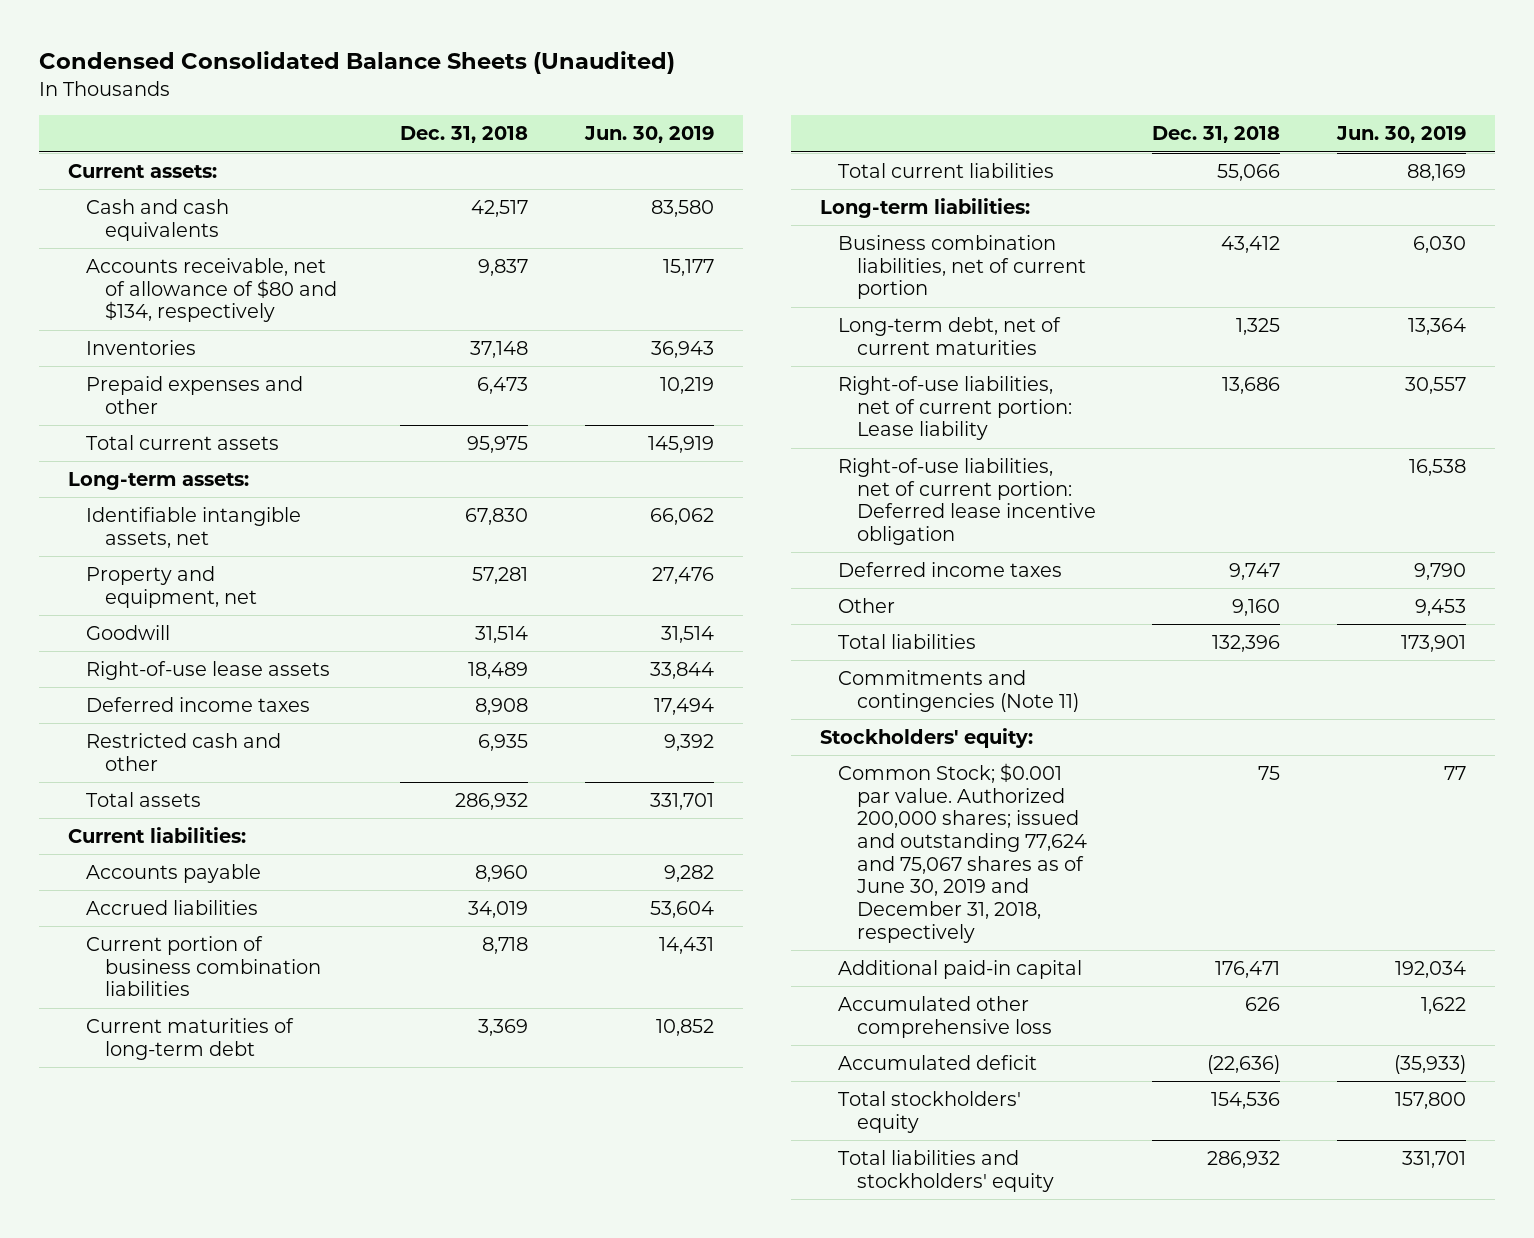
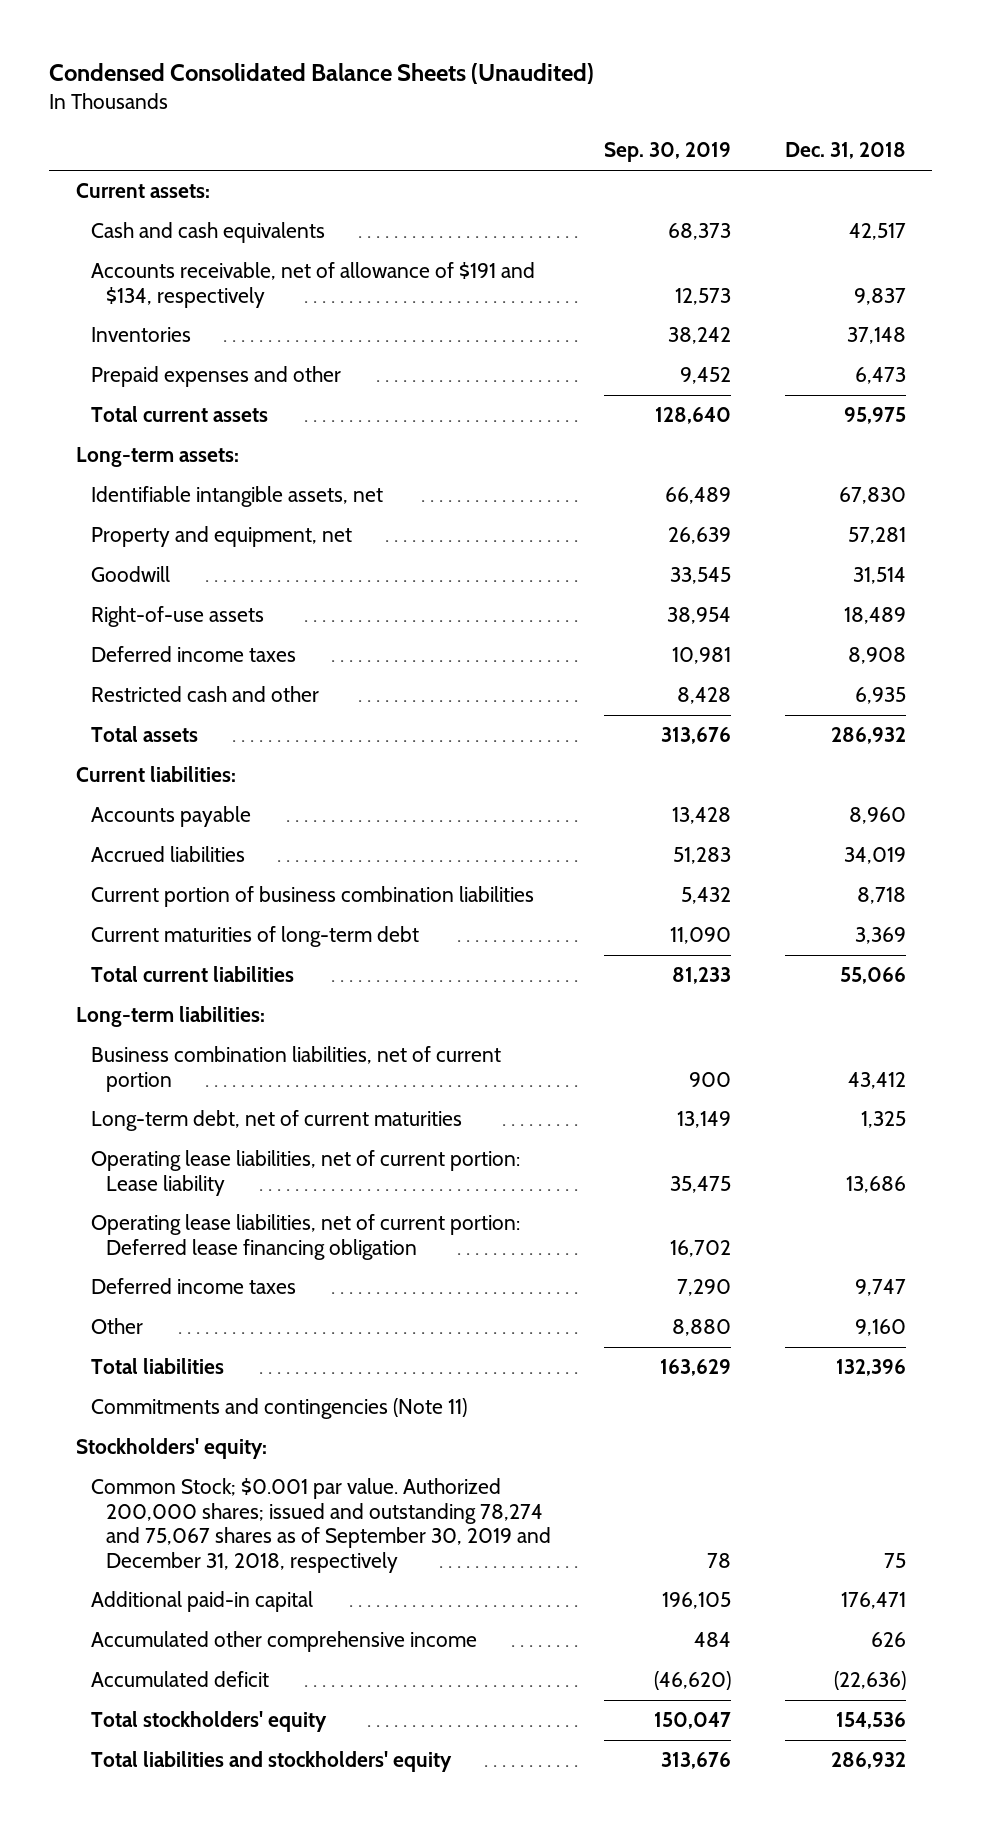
[584,126,715,144] Jun. 30, 2019 -> none
none -> [604,142,732,163] Sep. 30, 2019
[86,257,337,323] Accounts receivable, net of allowance of $80 and $134, respectively -> [90,262,535,308] Accounts receivable, net of allowance of $191 and $134, respectively
[86,660,331,680] Right-of-use lease assets -> [90,606,264,628] Right-of-use assets
[838,375,1072,441] Right-of-use liabilities, net of current portion: Lease liability -> [90,1150,520,1196] Operating lease liabilities, net of current portion: Lease liability
[838,457,1096,546] Right-of-use liabilities, net of current portion: Deferred lease incentive obligation -> [90,1214,520,1260] Operating lease liabilities, net of current portion: Deferred lease financing obligation
[838,762,1087,943] Common Stock; $0.001 par value. Authorized 200,000 shares; issued and outstanding 77,624 and 75,067 shares as of June 30, 2019 and December 31, 2018, respectively -> [90,1478,552,1573] Common Stock; $0.001 par value. Authorized 200,000 shares; issued and outstanding 78,274 and 75,067 shares as of September 30, 2019 and December 31, 2018, respectively
[838,995,1052,1038] Accumulated other comprehensive loss -> [90,1631,477,1653] Accumulated other comprehensive income

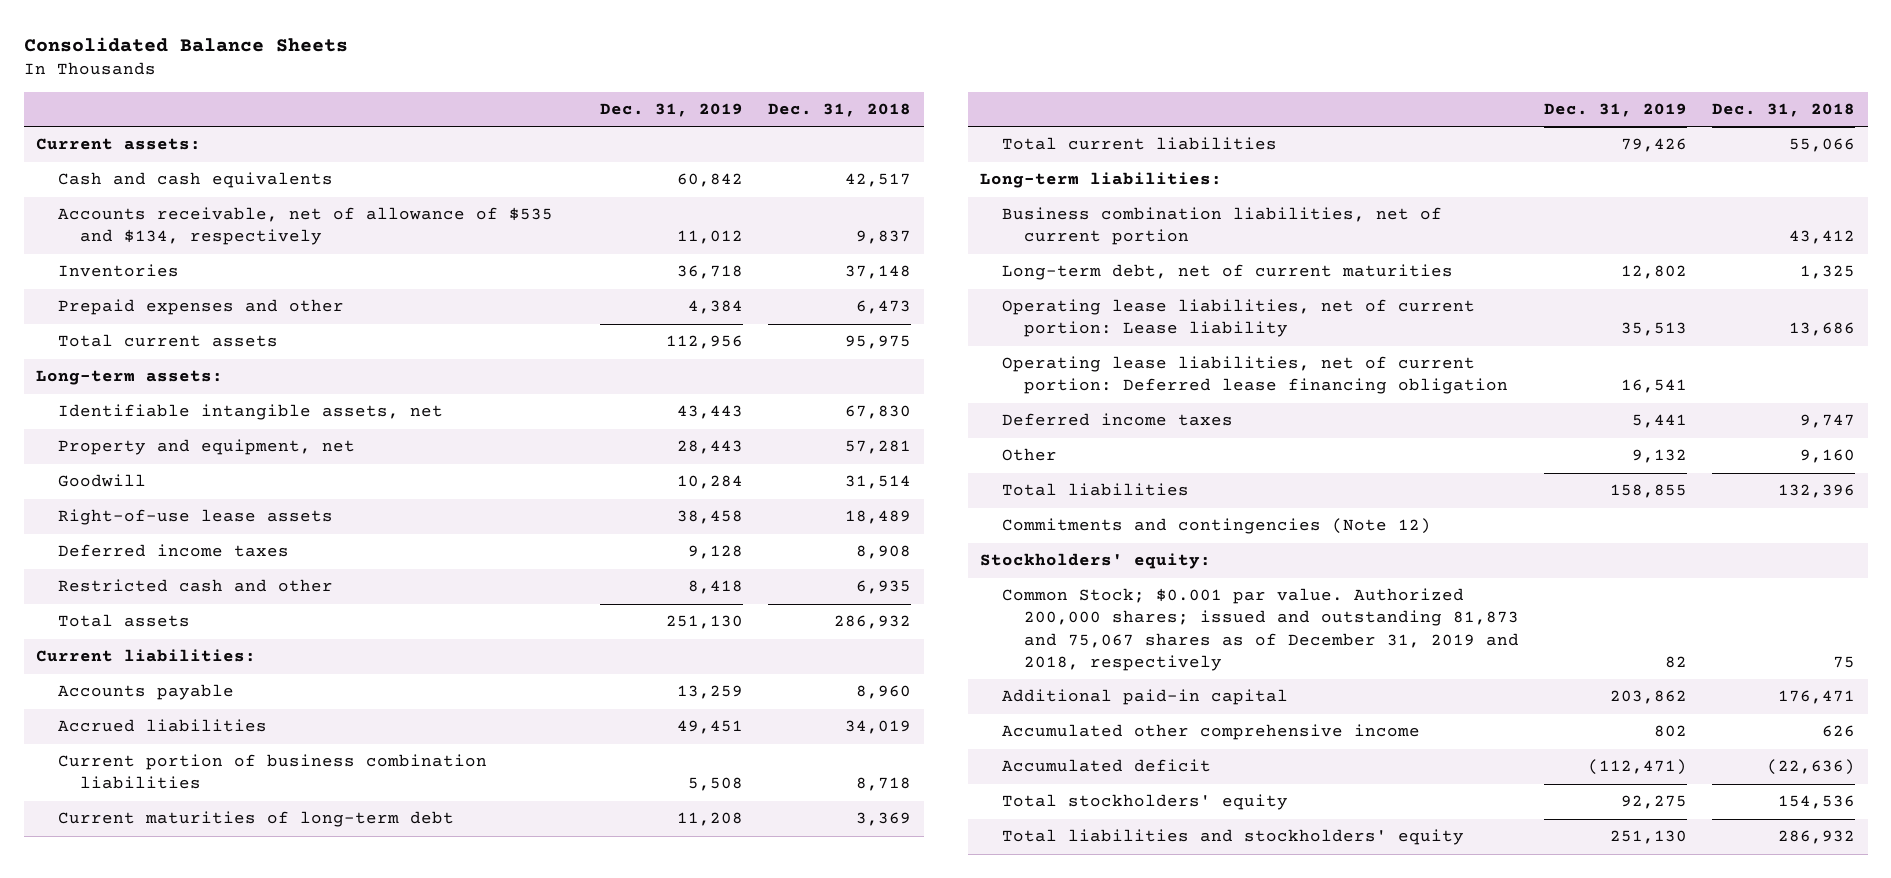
[49,63,595,85] Condensed Consolidated Balance Sheets (Unaudited) -> [23,36,348,52] Consolidated Balance Sheets
[604,142,732,163] Sep. 30, 2019 -> none
none -> [600,103,744,118] Dec. 31, 2019
[90,262,535,308] Accounts receivable, net of allowance of $191 and $134, respectively -> [58,207,554,246] Accounts receivable, net of allowance of $535 and $134, respectively
[90,606,264,628] Right-of-use assets -> [58,509,334,526] Right-of-use lease assets
[90,1398,467,1420] Commitments and contingencies (Note 11) -> [1002,518,1432,535] Commitments and contingencies (Note 12)
[90,1478,552,1573] Common Stock; $0.001 par value. Authorized 200,000 shares; issued and outstanding 78,274 and 75,067 shares as of September 30, 2019 and December 31, 2018, respectively -> [1002,588,1519,671] Common Stock; $0.001 par value. Authorized 200,000 shares; issued and outstanding 81,873 and 75,067 shares as of December 31, 2019 and 2018, respectively

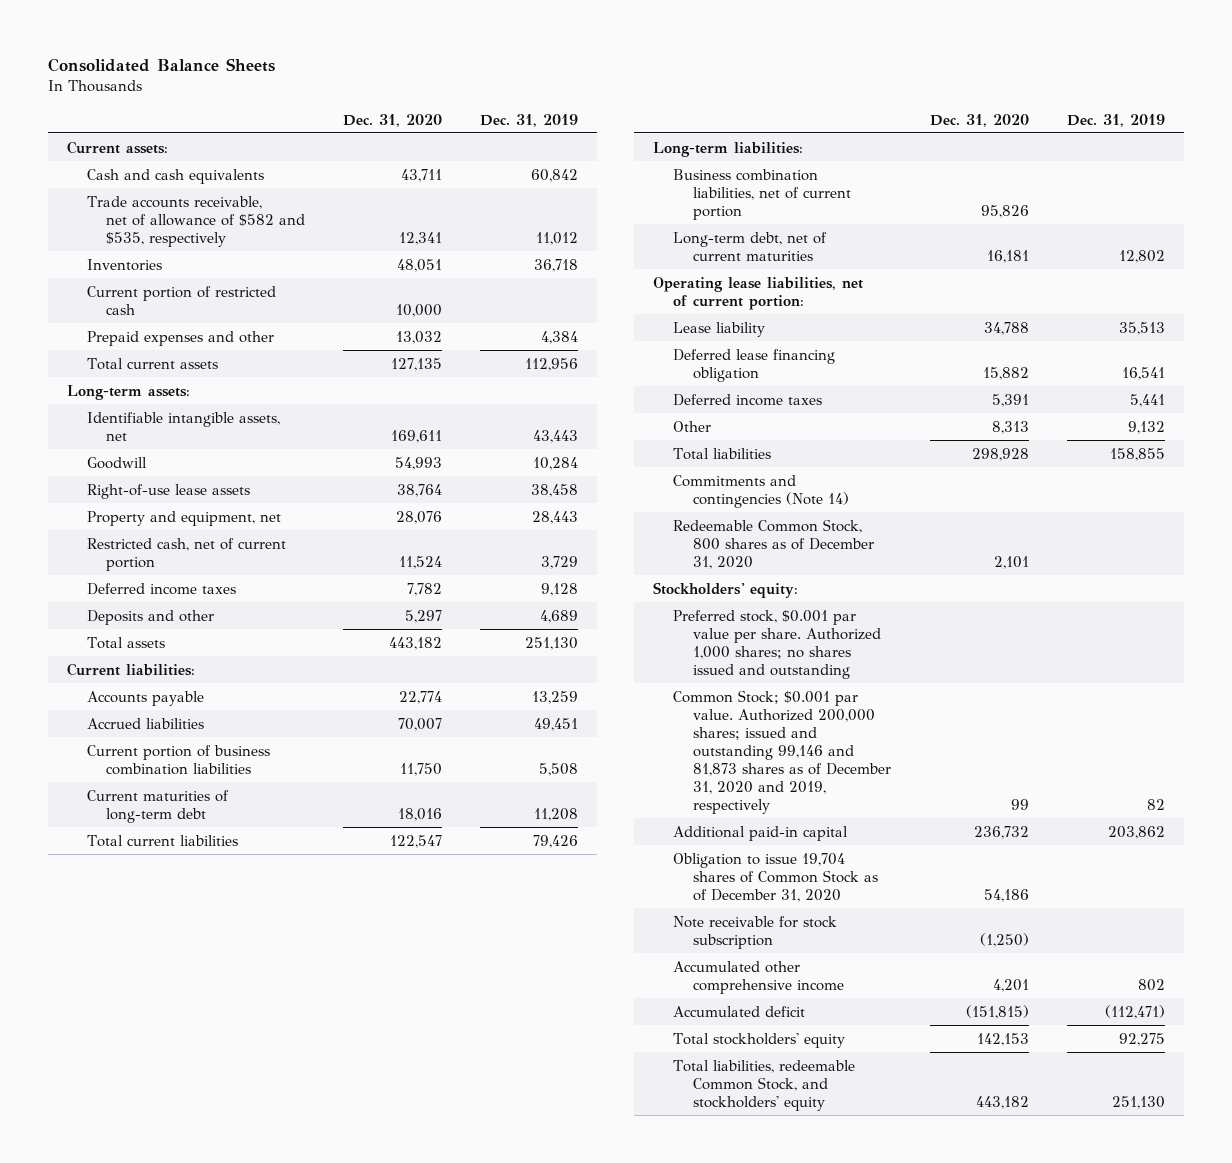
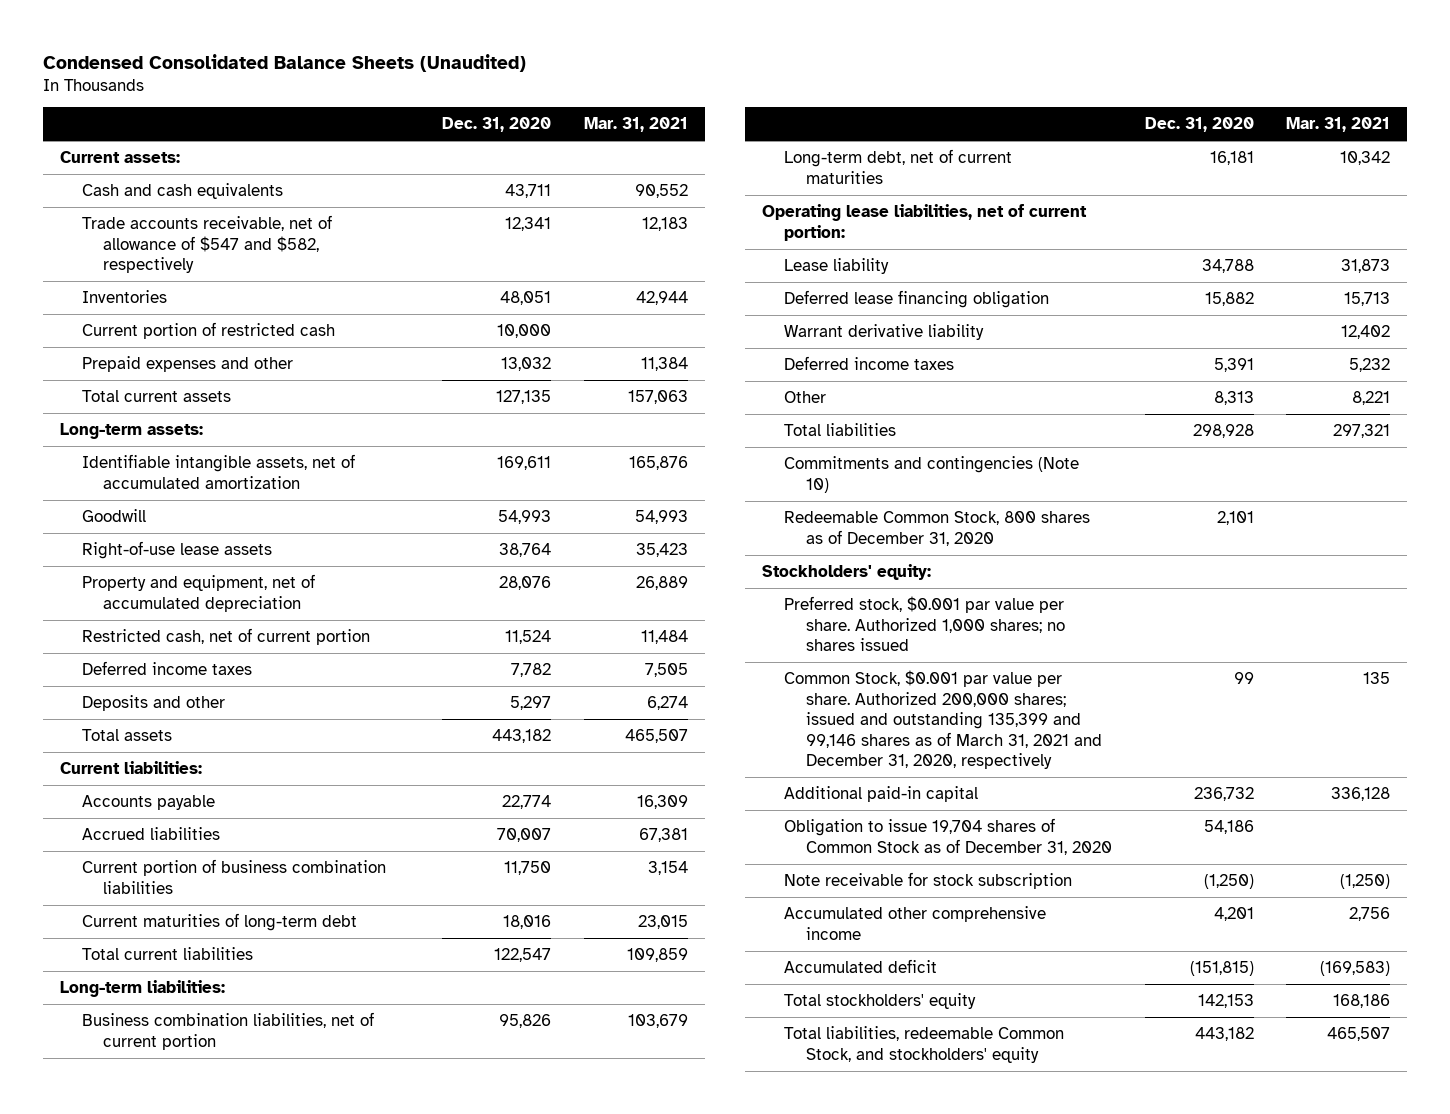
[47,58,275,73] Consolidated Balance Sheets -> [43,53,527,72] Condensed Consolidated Balance Sheets (Unaudited)
[480,113,579,127] Dec. 31, 2019 -> none
none -> [584,116,689,132] Mar. 31, 2021
[86,195,306,247] Trade accounts receivable, net of allowance of $582 and $535, respectively -> [81,215,332,274] Trade accounts receivable, net of allowance of $547 and $582, respectively
[86,411,280,441] Identifiable intangible assets, net -> [81,454,355,489] Identifiable intangible assets, net of accumulated amortization
[86,510,281,526] Property and equipment, net -> [81,574,315,612] Property and equipment, net of accumulated depreciation
none -> [783,324,984,341] Warrant derivative liability
[673,474,849,508] Commitments and contingencies (Note 14) -> [783,456,1079,493] Commitments and contingencies (Note 10)
[673,609,881,679] Preferred stock, $0.001 par value per share. Authorized 1,000 shares; no shares issued and outstanding -> [783,596,1065,652] Preferred stock, $0.001 par value per share. Authorized 1,000 shares; no shares issued
[673,689,891,814] Common Stock; $0.001 par value. Authorized 200,000 shares; issued and outstanding 99,146 and 81,873 shares as of December 31, 2020 and 2019, respectively -> [783,670,1102,770] Common Stock, $0.001 par value per share. Authorized 200,000 shares; issued and outstanding 135,399 and 99,146 shares as of March 31, 2021 and December 31, 2020, respectively

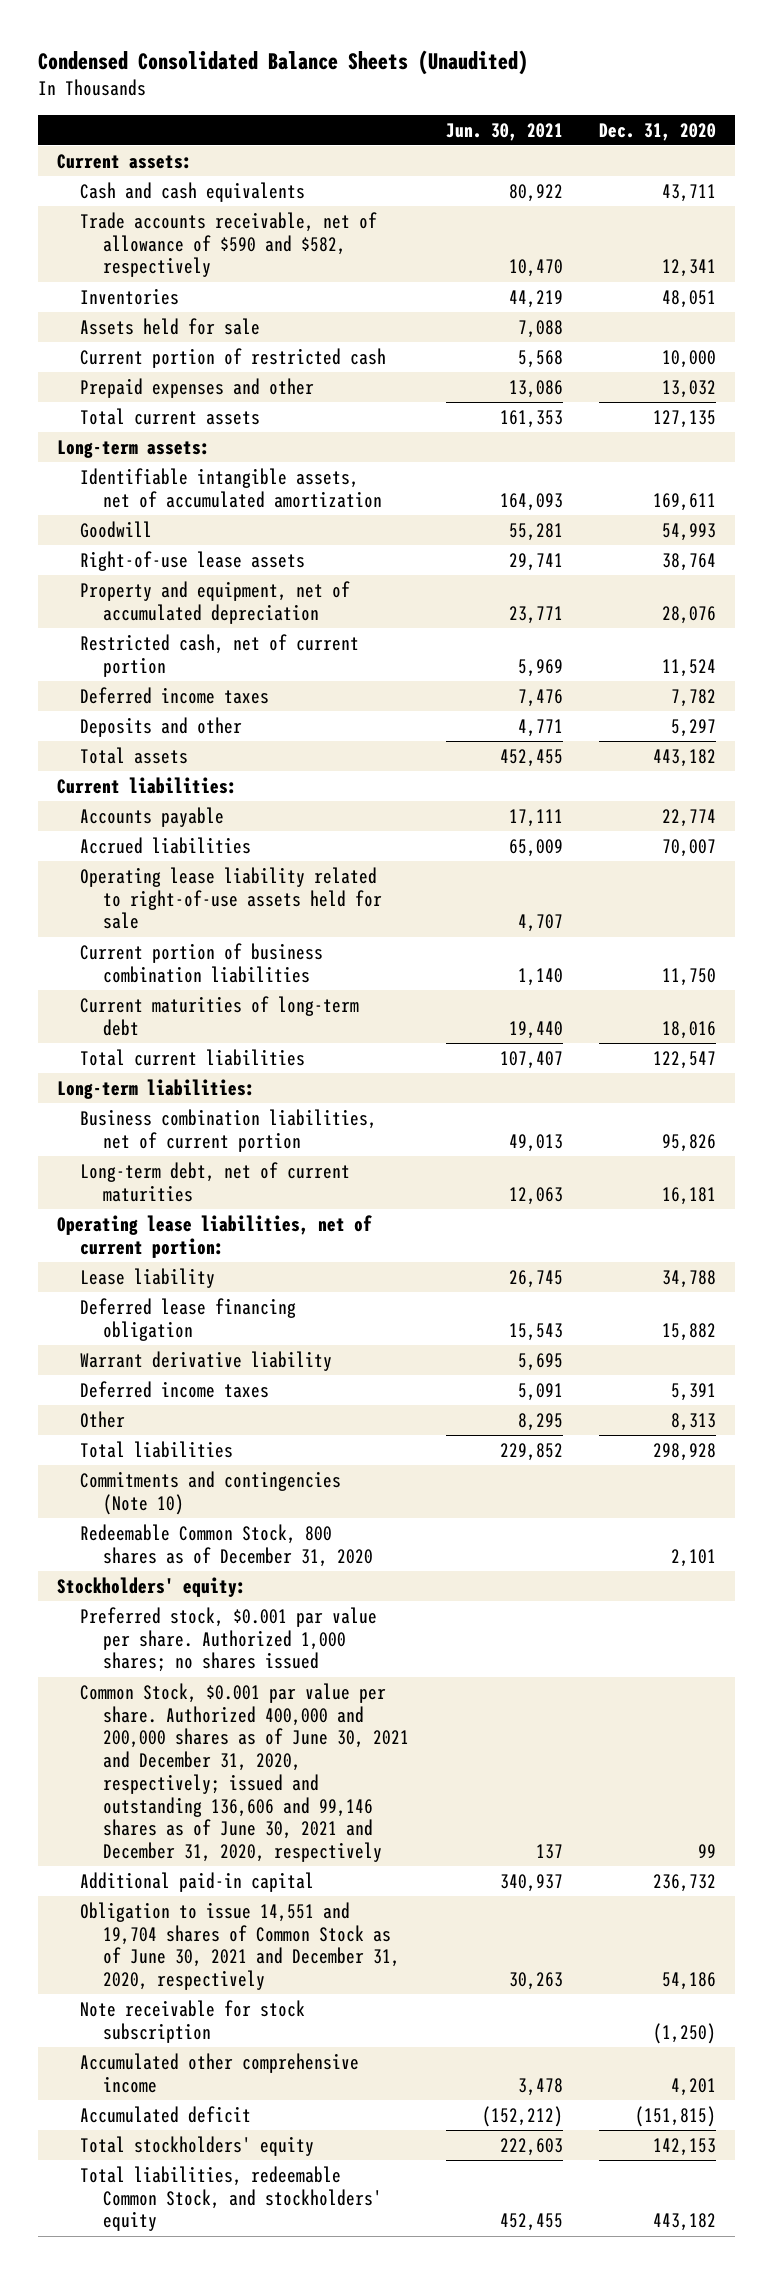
[584,116,689,132] Mar. 31, 2021 -> none
none -> [445,122,563,141] Jun. 30, 2021
[81,215,332,274] Trade accounts receivable, net of allowance of $547 and $582, respectively -> [79,211,377,278] Trade accounts receivable, net of allowance of $590 and $582, respectively
none -> [79,317,260,335] Assets held for sale
none -> [79,866,383,930] Operating lease liability related to right-of-use assets held for sale
[783,670,1102,770] Common Stock, $0.001 par value per share. Authorized 200,000 shares; issued and outstanding 135,399 and 99,146 shares as of March 31, 2021 and December 31, 2020, respectively -> [79,1682,410,1863] Common Stock, $0.001 par value per share. Authorized 400,000 and 200,000 shares as of June 30, 2021 and December 31, 2020, respectively; issued and outstanding 136,606 and 99,146 shares as of June 30, 2021 and December 31, 2020, respectively
[783,818,1112,855] Obligation to issue 19,704 shares of Common Stock as of December 31, 2020 -> [79,1901,401,1991] Obligation to issue 14,551 and 19,704 shares of Common Stock as of June 30, 2021 and December 31, 2020, respectively

